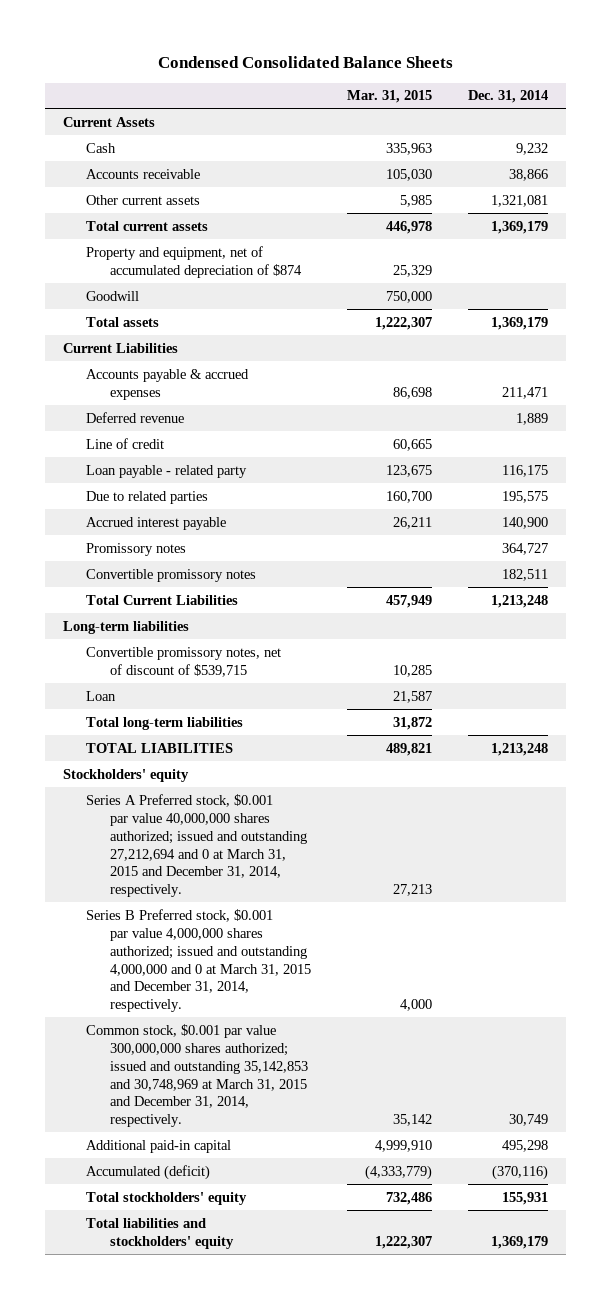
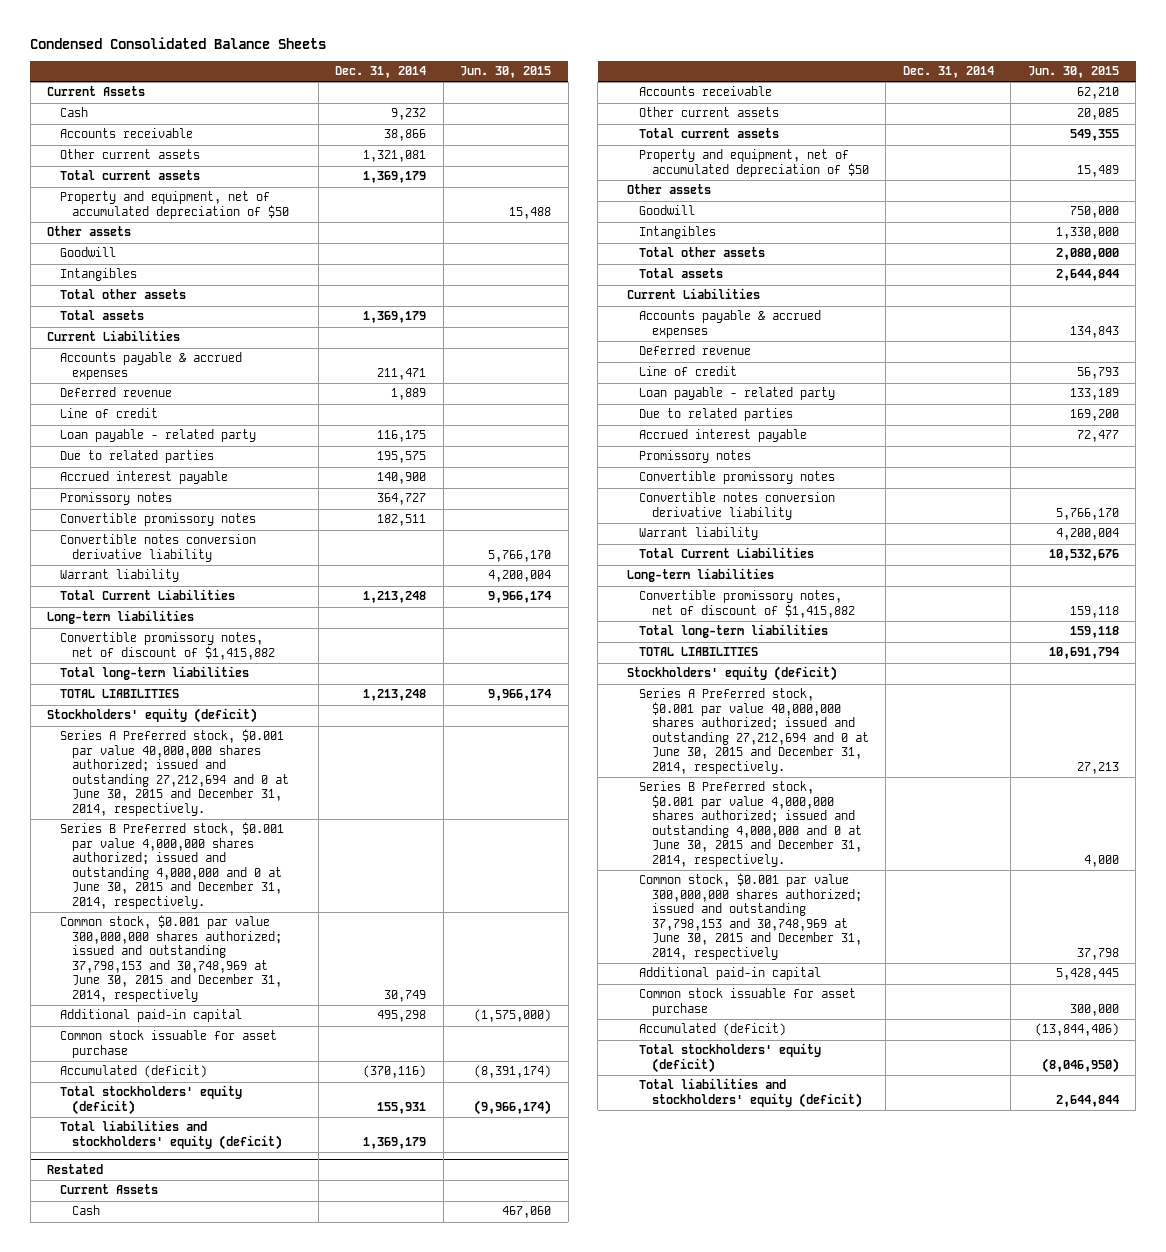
[346,90,432,104] Mar. 31, 2015 -> none
none -> [460,66,552,79] Jun. 30, 2015
[86,245,302,278] Property and equipment, net of accumulated depreciation of $874 -> [59,191,289,219] Property and equipment, net of accumulated depreciation of $50
none -> [47,226,132,237] Other assets
none -> [59,268,137,282] Intangibles
none -> [59,289,186,300] Total other assets
none -> [59,534,256,562] Convertible notes conversion derivative liability
none -> [59,569,179,583] Warrant liability
[86,690,117,701] Loan -> none
[86,646,282,677] Convertible promissory notes, net of discount of $539,715 -> [59,632,275,660] Convertible promissory notes, net of discount of $1,415,882
[63,768,190,782] Stockholders' equity -> [47,708,258,724] Stockholders' equity (deficit)
[86,793,307,898] Series A Preferred stock, $0.001 par value 40,000,000 shares authorized; issued and outstanding 27,212,694 and 0 at March 31, 2015 and December 31, 2014, respectively. -> [59,729,289,816] Series A Preferred stock, $0.001 par value 40,000,000 shares authorized; issued and outstanding 27,212,694 and 0 at June 30, 2015 and December 31, 2014, respectively.
[86,908,311,1013] Series B Preferred stock, $0.001 par value 4,000,000 shares authorized; issued and outstanding 4,000,000 and 0 at March 31, 2015 and December 31, 2014, respectively. -> [59,822,284,909] Series B Preferred stock, $0.001 par value 4,000,000 shares authorized; issued and outstanding 4,000,000 and 0 at June 30, 2015 and December 31, 2014, respectively.
[86,1023,308,1128] Common stock, $0.001 par value 300,000,000 shares authorized; issued and outstanding 35,142,853 and 30,748,969 at March 31, 2015 and December 31, 2014, respectively. -> [59,915,282,1002] Common stock, $0.001 par value 300,000,000 shares authorized; issued and outstanding 37,798,153 and 30,748,969 at June 30, 2015 and December 31, 2014, respectively
none -> [59,1030,277,1058] Common stock issuable for asset purchase
[86,1191,248,1205] Total stockholders' equity -> [59,1085,242,1115] Total stockholders' equity (deficit)
[86,1217,234,1249] Total liabilities and stockholders' equity -> [59,1120,282,1150] Total liabilities and stockholders' equity (deficit)
none -> [47,1163,104,1174] Restated
none -> [59,1184,158,1195] Current Assets
none -> [71,1205,100,1216] Cash
none -> [639,86,773,97] Accounts receivable
none -> [639,107,780,118] Other current assets
none -> [639,128,780,139] Total current assets
none -> [639,149,869,177] Property and equipment, net of accumulated depreciation of $50
none -> [627,184,712,195] Other assets
none -> [639,205,696,216] Goodwill
none -> [639,226,717,240] Intangibles
none -> [639,247,766,258] Total other assets
none -> [639,268,724,279] Total assets
none -> [627,288,761,300] Current Liabilities
none -> [639,310,822,338] Accounts payable & accrued expenses
none -> [639,345,752,356] Deferred revenue
none -> [639,366,738,377] Line of credit
none -> [639,387,836,401] Loan payable - related party
none -> [639,408,794,422] Due to related parties
none -> [639,429,808,443] Accrued interest payable
none -> [639,450,752,464] Promissory notes
none -> [639,471,836,485] Convertible promissory notes
none -> [639,492,836,520] Convertible notes conversion derivative liability
none -> [639,527,759,541] Warrant liability
none -> [639,547,815,559] Total Current Liabilities
none -> [627,568,775,583] Long-term liabilities
none -> [639,590,855,618] Convertible promissory notes, net of discount of $1,415,882
none -> [639,624,829,639] Total long-term liabilities
none -> [639,647,759,657] TOTAL LIABILITIES
none -> [627,666,838,682] Stockholders' equity (deficit)
none -> [639,688,869,774] Series A Preferred stock, $0.001 par value 40,000,000 shares authorized; issued and outstanding 27,212,694 and 0 at June 30, 2015 and December 31, 2014, respectively.
none -> [639,781,862,867] Series B Preferred stock, $0.001 par value 4,000,000 shares authorized; issued and outstanding 4,000,000 and 0 at June 30, 2015 and December 31, 2014, respectively.
none -> [639,873,862,960] Common stock, $0.001 par value 300,000,000 shares authorized; issued and outstanding 37,798,153 and 30,748,969 at June 30, 2015 and December 31, 2014, respectively
none -> [639,967,822,981] Additional paid-in capital
none -> [639,988,857,1016] Common stock issuable for asset purchase
none -> [639,1023,787,1037] Accumulated (deficit)
none -> [639,1043,822,1073] Total stockholders' equity (deficit)
none -> [639,1078,862,1108] Total liabilities and stockholders' equity (deficit)

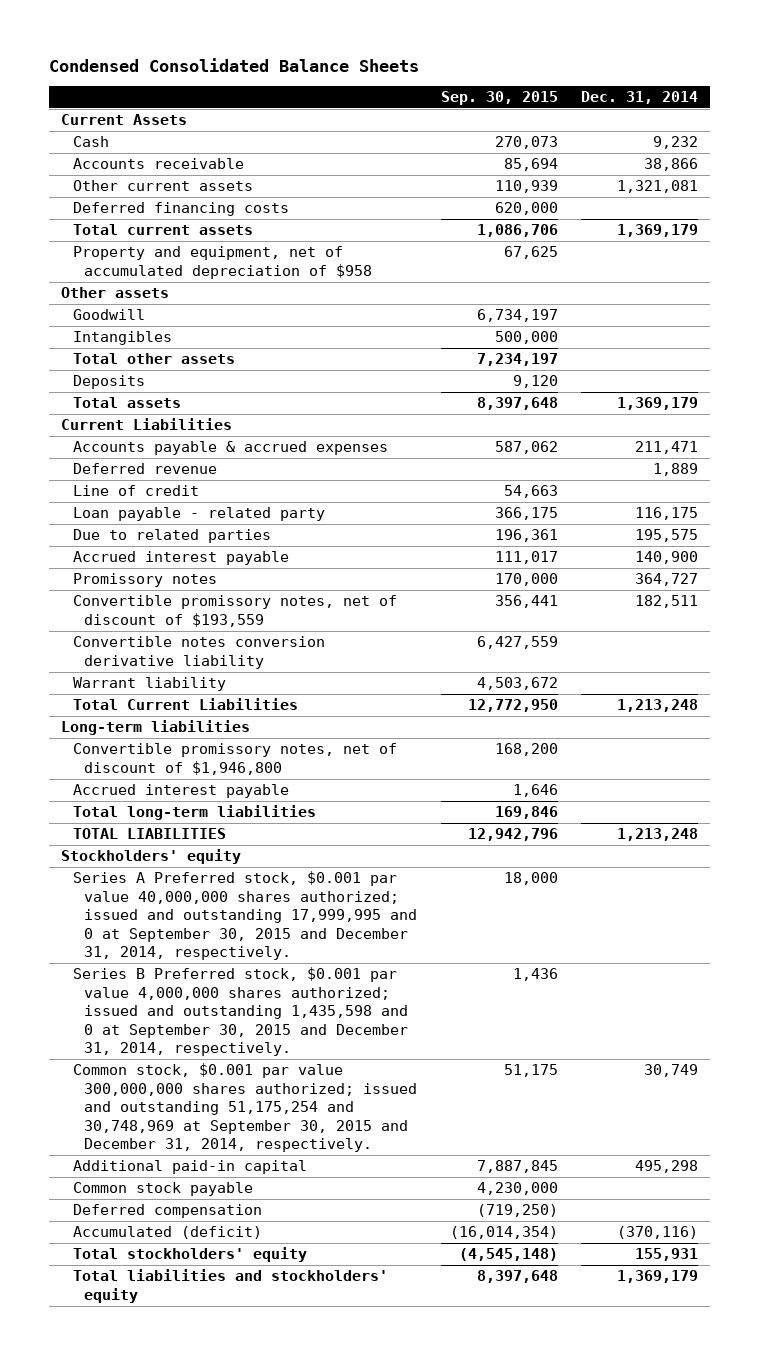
[460,66,552,79] Jun. 30, 2015 -> none
none -> [440,91,558,106] Sep. 30, 2015
none -> [72,202,289,217] Deferred financing costs
[59,191,289,219] Property and equipment, net of accumulated depreciation of $50 -> [72,246,373,279] Property and equipment, net of accumulated depreciation of $958
none -> [72,375,145,390] Deposits
[59,513,256,527] Convertible promissory notes -> [72,595,397,627] Convertible promissory notes, net of discount of $193,559
[59,632,275,660] Convertible promissory notes, net of discount of $1,415,882 -> [72,743,397,775] Convertible promissory notes, net of discount of $1,946,800
none -> [72,784,289,799] Accrued interest payable
[47,708,258,724] Stockholders' equity (deficit) -> [60,849,241,865] Stockholders' equity
[59,729,289,816] Series A Preferred stock, $0.001 par value 40,000,000 shares authorized; issued and outstanding 27,212,694 and 0 at June 30, 2015 and December 31, 2014, respectively. -> [72,871,418,961] Series A Preferred stock, $0.001 par value 40,000,000 shares authorized; issued and outstanding 17,999,995 and 0 at September 30, 2015 and December 31, 2014, respectively.
[59,822,284,909] Series B Preferred stock, $0.001 par value 4,000,000 shares authorized; issued and outstanding 4,000,000 and 0 at June 30, 2015 and December 31, 2014, respectively. -> [72,967,409,1057] Series B Preferred stock, $0.001 par value 4,000,000 shares authorized; issued and outstanding 1,435,598 and 0 at September 30, 2015 and December 31, 2014, respectively.
[59,915,282,1002] Common stock, $0.001 par value 300,000,000 shares authorized; issued and outstanding 37,798,153 and 30,748,969 at June 30, 2015 and December 31, 2014, respectively -> [72,1063,418,1153] Common stock, $0.001 par value 300,000,000 shares authorized; issued and outstanding 51,175,254 and 30,748,969 at September 30, 2015 and December 31, 2014, respectively.
[59,1030,277,1058] Common stock issuable for asset purchase -> [72,1182,253,1197] Common stock payable
none -> [72,1204,262,1219] Deferred compensation
[47,1163,104,1174] Restated -> none
[59,1184,158,1195] Current Assets -> none
[71,1205,100,1216] Cash -> none
[639,86,773,97] Accounts receivable -> none
[639,107,780,118] Other current assets -> none
[639,128,780,139] Total current assets -> none
[639,149,869,177] Property and equipment, net of accumulated depreciation of $50 -> none
[627,184,712,195] Other assets -> none
[639,205,696,216] Goodwill -> none
[639,226,717,240] Intangibles -> none
[639,247,766,258] Total other assets -> none
[639,268,724,279] Total assets -> none
[627,288,761,300] Current Liabilities -> none
[639,310,822,338] Accounts payable & accrued expenses -> none
[639,345,752,356] Deferred revenue -> none
[639,366,738,377] Line of credit -> none
[639,387,836,401] Loan payable - related party -> none
[639,408,794,422] Due to related parties -> none
[639,429,808,443] Accrued interest payable -> none
[639,450,752,464] Promissory notes -> none
[639,471,836,485] Convertible promissory notes -> none
[639,492,836,520] Convertible notes conversion derivative liability -> none
[639,527,759,541] Warrant liability -> none
[639,547,815,559] Total Current Liabilities -> none
[627,568,775,583] Long-term liabilities -> none
[639,590,855,618] Convertible promissory notes, net of discount of $1,415,882 -> none
[639,624,829,639] Total long-term liabilities -> none
[639,647,759,657] TOTAL LIABILITIES -> none
[627,666,838,682] Stockholders' equity (deficit) -> none
[639,688,869,774] Series A Preferred stock, $0.001 par value 40,000,000 shares authorized; issued and outstanding 27,212,694 and 0 at June 30, 2015 and December 31, 2014, respectively. -> none
[639,781,862,867] Series B Preferred stock, $0.001 par value 4,000,000 shares authorized; issued and outstanding 4,000,000 and 0 at June 30, 2015 and December 31, 2014, respectively. -> none
[639,873,862,960] Common stock, $0.001 par value 300,000,000 shares authorized; issued and outstanding 37,798,153 and 30,748,969 at June 30, 2015 and December 31, 2014, respectively -> none
[639,967,822,981] Additional paid-in capital -> none
[639,988,857,1016] Common stock issuable for asset purchase -> none
[639,1023,787,1037] Accumulated (deficit) -> none
[639,1043,822,1073] Total stockholders' equity (deficit) -> none
[639,1078,862,1108] Total liabilities and stockholders' equity (deficit) -> none
[59,1085,242,1115] Total stockholders' equity (deficit) -> [72,1247,307,1263] Total stockholders' equity
[59,1120,282,1150] Total liabilities and stockholders' equity (deficit) -> [72,1269,388,1303] Total liabilities and stockholders' equity

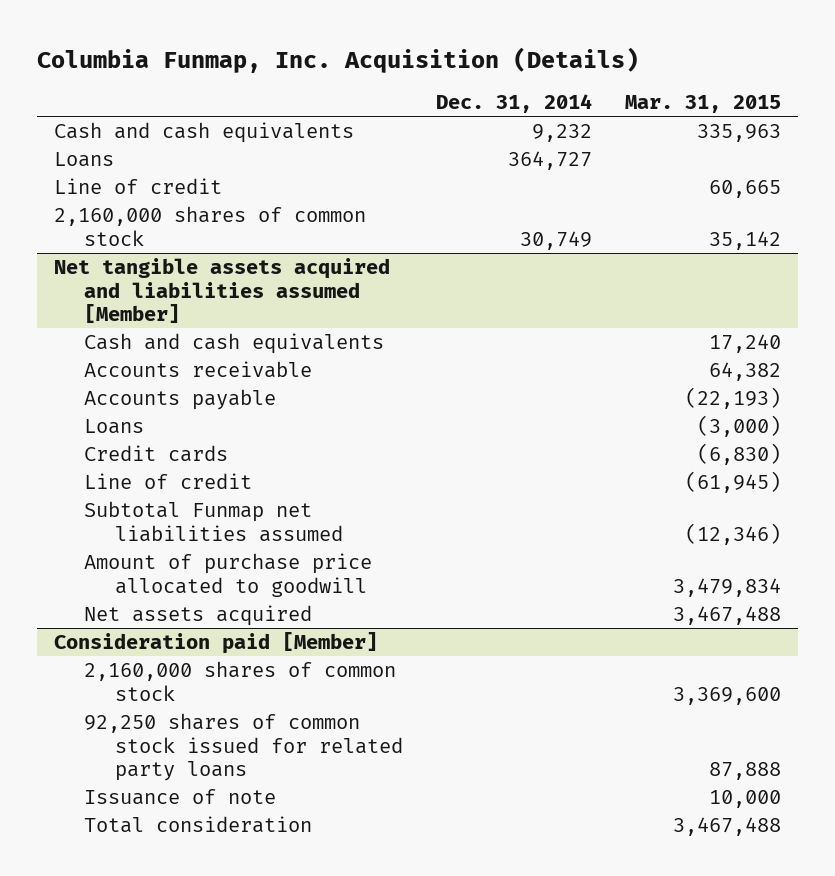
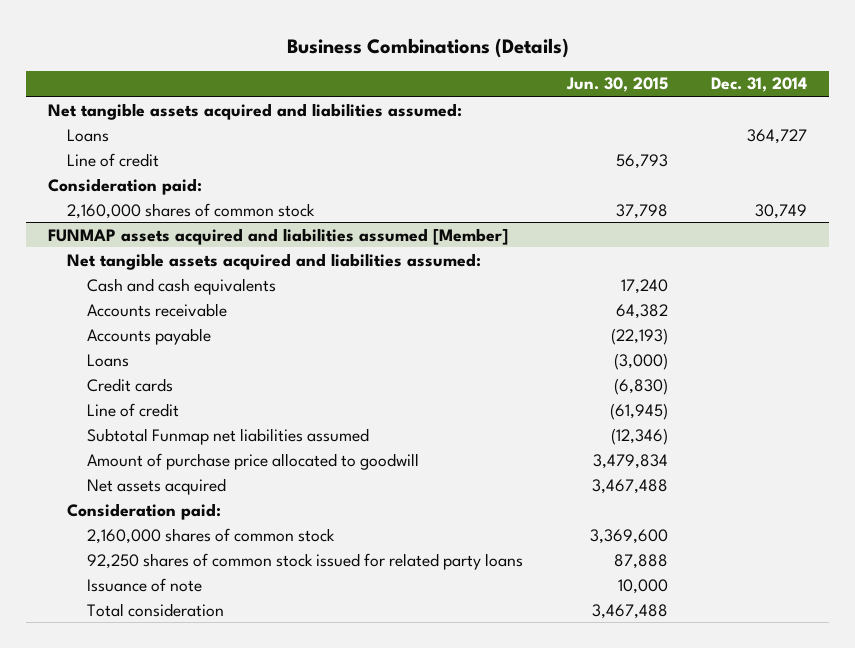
[37,47,640,74] Columbia Funmap, Inc. Acquisition (Details) -> [286,38,569,59] Business Combinations (Details)
[625,95,782,114] Mar. 31, 2015 -> none
none -> [565,77,668,93] Jun. 30, 2015
[53,122,354,144] Cash and cash equivalents -> none
none -> [47,102,462,120] Net tangible assets acquired and liabilities assumed:
none -> [47,177,202,195] Consideration paid:
[53,258,390,323] Net tangible assets acquired and liabilities assumed [Member] -> none
[84,333,385,355] Cash and cash equivalents -> none
[84,361,313,379] Accounts receivable -> none
[84,389,277,411] Accounts payable -> none
[84,419,145,435] Loans -> none
[84,445,229,463] Credit cards -> none
[84,473,253,490] Line of credit -> none
[84,501,344,542] Subtotal Funmap net liabilities assumed -> none
[84,553,373,597] Amount of purchase price allocated to goodwill -> none
[84,605,313,627] Net assets acquired -> none
[53,632,378,655] Consideration paid [Member] -> none
[84,661,397,701] 2,160,000 shares of common stock -> none
[84,713,404,781] 92,250 shares of common stock issued for related party loans -> none
[84,789,277,806] Issuance of note -> none
[84,816,313,834] Total consideration -> none
none -> [47,227,508,245] FUNMAP assets acquired and liabilities assumed [Member]
none -> [67,252,482,270] Net tangible assets acquired and liabilities assumed:
none -> [87,277,277,295] Cash and cash equivalents
none -> [87,302,228,317] Accounts receivable
none -> [87,327,212,345] Accounts payable
none -> [87,353,130,367] Loans
none -> [87,377,174,392] Credit cards
none -> [87,402,180,417] Line of credit
none -> [87,427,370,445] Subtotal Funmap net liabilities assumed
none -> [87,452,420,470] Amount of purchase price allocated to goodwill
none -> [87,477,227,495] Net assets acquired
none -> [67,502,222,520] Consideration paid:
none -> [87,527,336,544] 2,160,000 shares of common stock
none -> [87,552,524,570] 92,250 shares of common stock issued for related party loans
none -> [87,577,203,592] Issuance of note
none -> [87,602,225,617] Total consideration

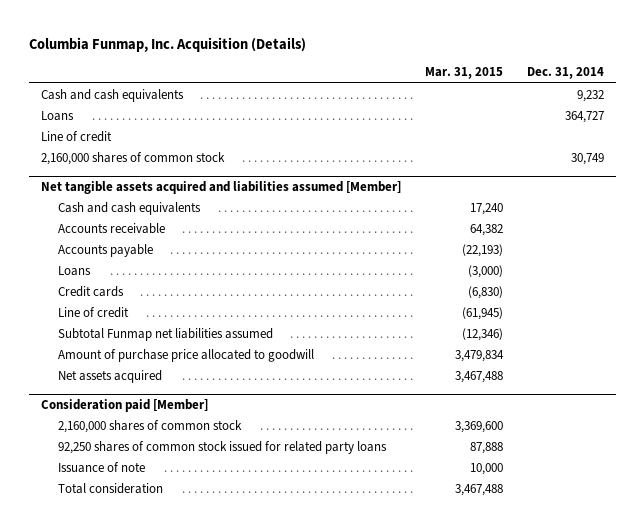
[286,38,569,59] Business Combinations (Details) -> [28,36,306,52] Columbia Funmap, Inc. Acquisition (Details)
[565,77,668,93] Jun. 30, 2015 -> none
none -> [424,67,503,80] Mar. 31, 2015
[47,102,462,120] Net tangible assets acquired and liabilities assumed: -> none
none -> [40,88,184,102] Cash and cash equivalents
[47,177,202,195] Consideration paid: -> none
[47,227,508,245] FUNMAP assets acquired and liabilities assumed [Member] -> none
[67,252,482,270] Net tangible assets acquired and liabilities assumed: -> none
[87,277,277,295] Cash and cash equivalents -> none
[87,302,228,317] Accounts receivable -> none
[87,327,212,345] Accounts payable -> none
[87,353,130,367] Loans -> none
[87,377,174,392] Credit cards -> none
[87,402,180,417] Line of credit -> none
[87,427,370,445] Subtotal Funmap net liabilities assumed -> none
[87,452,420,470] Amount of purchase price allocated to goodwill -> none
[87,477,227,495] Net assets acquired -> none
[67,502,222,520] Consideration paid: -> none
[87,527,336,544] 2,160,000 shares of common stock -> none
[87,552,524,570] 92,250 shares of common stock issued for related party loans -> none
[87,577,203,592] Issuance of note -> none
[87,602,225,617] Total consideration -> none
none -> [40,180,401,194] Net tangible assets acquired and liabilities assumed [Member]
none -> [58,201,202,215] Cash and cash equivalents
none -> [58,222,166,234] Accounts receivable
none -> [58,243,154,257] Accounts payable
none -> [58,265,92,276] Loans
none -> [58,285,125,297] Credit cards
none -> [58,306,130,318] Line of credit
none -> [58,327,274,341] Subtotal Funmap net liabilities assumed
none -> [58,348,315,362] Amount of purchase price allocated to goodwill
none -> [58,369,163,383] Net assets acquired
none -> [40,398,208,412] Consideration paid [Member]
none -> [58,419,243,433] 2,160,000 shares of common stock
none -> [58,440,388,454] 92,250 shares of common stock issued for related party loans
none -> [58,461,146,473] Issuance of note
none -> [58,482,164,494] Total consideration

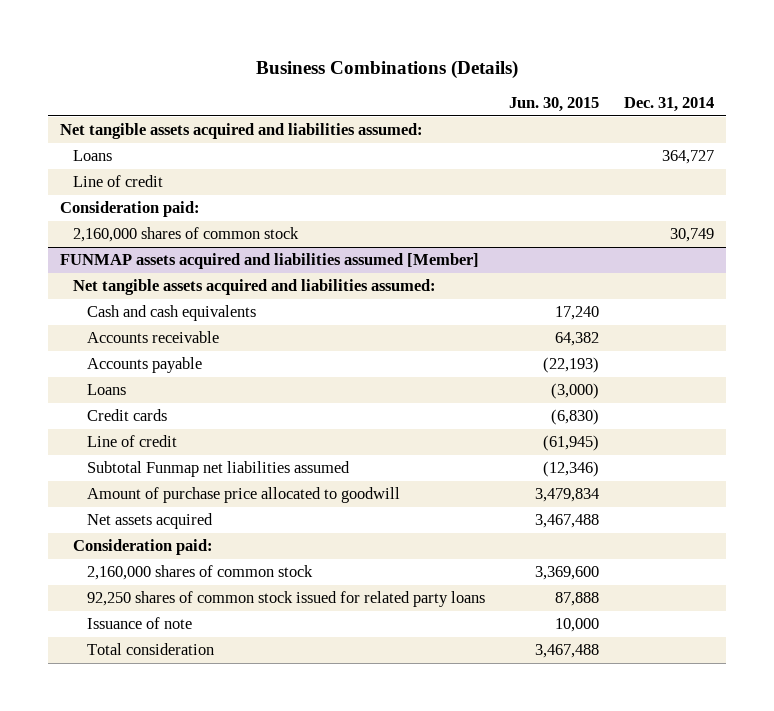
[28,36,306,52] Columbia Funmap, Inc. Acquisition (Details) -> [255,59,518,79] Business Combinations (Details)
[424,67,503,80] Mar. 31, 2015 -> none
none -> [509,97,600,113] Jun. 30, 2015
[40,88,184,102] Cash and cash equivalents -> none
none -> [60,123,424,140] Net tangible assets acquired and liabilities assumed:
none -> [60,201,201,218] Consideration paid:
[40,180,401,194] Net tangible assets acquired and liabilities assumed [Member] -> none
[58,201,202,215] Cash and cash equivalents -> none
[58,222,166,234] Accounts receivable -> none
[58,243,154,257] Accounts payable -> none
[58,265,92,276] Loans -> none
[58,285,125,297] Credit cards -> none
[58,306,130,318] Line of credit -> none
[58,327,274,341] Subtotal Funmap net liabilities assumed -> none
[58,348,315,362] Amount of purchase price allocated to goodwill -> none
[58,369,163,383] Net assets acquired -> none
[40,398,208,412] Consideration paid [Member] -> none
[58,419,243,433] 2,160,000 shares of common stock -> none
[58,440,388,454] 92,250 shares of common stock issued for related party loans -> none
[58,461,146,473] Issuance of note -> none
[58,482,164,494] Total consideration -> none
none -> [60,253,480,270] FUNMAP assets acquired and liabilities assumed [Member]
none -> [73,279,437,296] Net tangible assets acquired and liabilities assumed:
none -> [86,305,256,322] Cash and cash equivalents
none -> [86,331,219,344] Accounts receivable
none -> [86,357,202,374] Accounts payable
none -> [86,384,126,396] Loans
none -> [86,409,167,422] Credit cards
none -> [86,435,177,448] Line of credit
none -> [86,461,350,478] Subtotal Funmap net liabilities assumed
none -> [86,487,400,504] Amount of purchase price allocated to goodwill
none -> [86,513,213,530] Net assets acquired
none -> [73,539,214,556] Consideration paid:
none -> [86,565,313,581] 2,160,000 shares of common stock
none -> [86,591,485,608] 92,250 shares of common stock issued for related party loans
none -> [86,617,192,630] Issuance of note
none -> [86,643,214,656] Total consideration

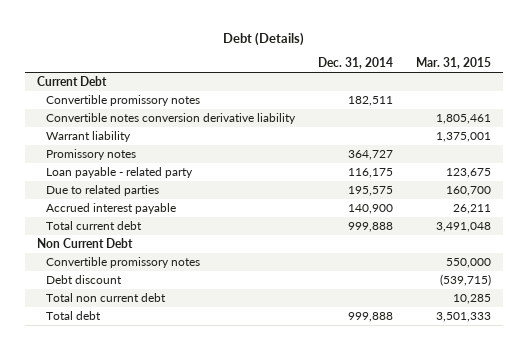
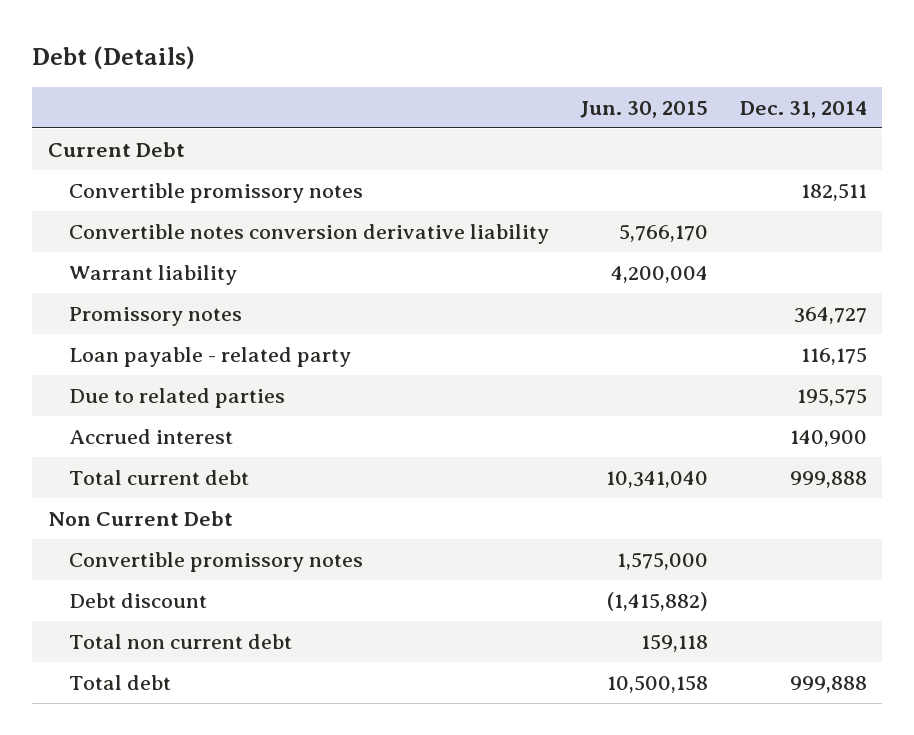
[416,57,492,70] Mar. 31, 2015 -> none
none -> [580,100,709,118] Jun. 30, 2015
[46,202,177,214] Accrued interest payable -> [68,428,233,444] Accrued interest

